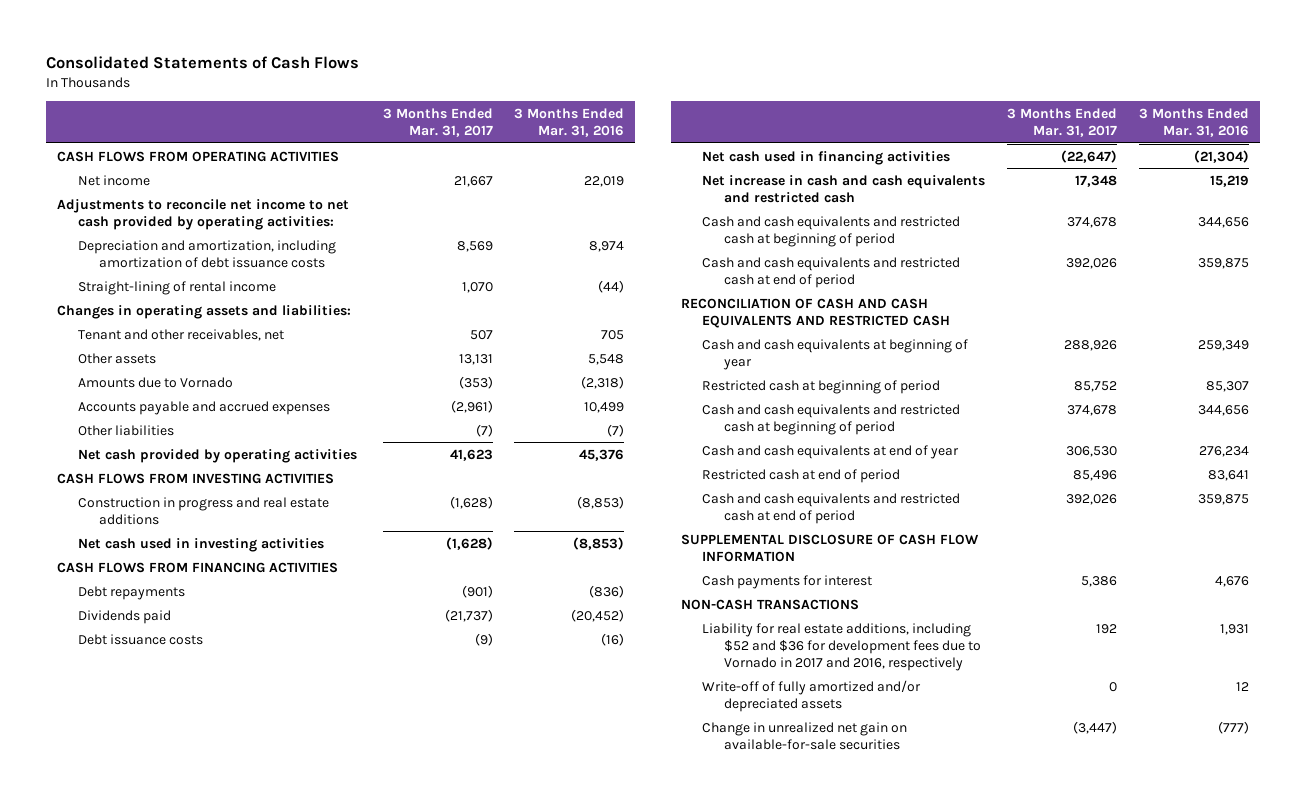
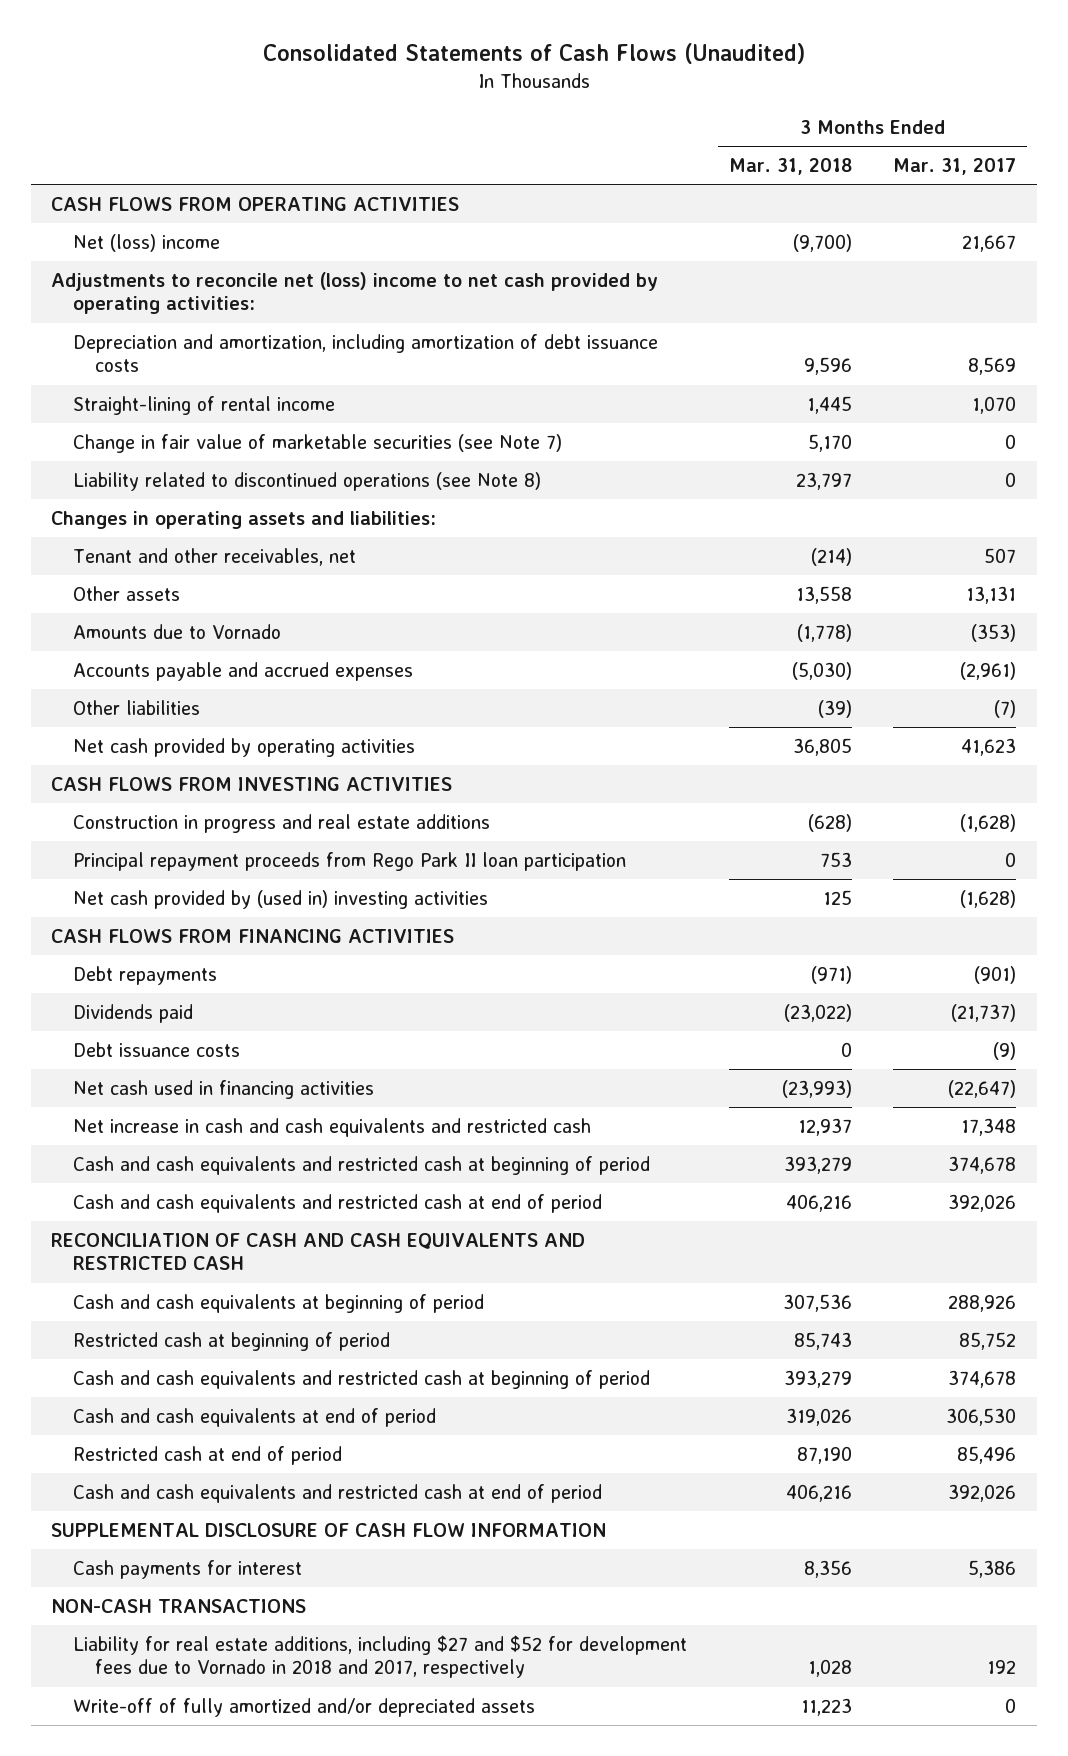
[46,56,360,70] Consolidated Statements of Cash Flows -> [262,43,805,65] Consolidated Statements of Cash Flows (Unaudited)
[514,107,625,138] 3 Months Ended Mar. 31, 2016 -> none
none -> [728,158,852,176] Mar. 31, 2018
[78,174,151,186] Net income -> [73,233,221,252] Net (loss) income
[56,198,349,230] Adjustments to reconcile net income to net cash provided by operating activities: -> [51,271,659,315] Adjustments to reconcile net (loss) income to net cash provided by operating activities:
none -> [73,433,563,453] Change in fair value of marketable securities (see Note 7)
none -> [73,471,542,491] Liability related to discontinued operations (see Note 8)
none -> [73,851,627,871] Principal repayment proceeds from Rego Park II loan participation
[78,537,325,552] Net cash used in investing activities -> [73,889,489,909] Net cash provided by (used in) investing activities
[702,338,969,370] Cash and cash equivalents at beginning of year -> [73,1293,485,1313] Cash and cash equivalents at beginning of period
[702,444,960,459] Cash and cash equivalents at end of year -> [73,1407,437,1427] Cash and cash equivalents at end of period
[702,622,981,671] Liability for real estate additions, including $52 and $36 for development fees due to Vornado in 2017 and 2016, respectively -> [73,1634,688,1679] Liability for real estate additions, including $27 and $52 for development fees due to Vornado in 2018 and 2017, respectively
[702,721,908,750] Change in unrealized net gain on available-for-sale securities -> none

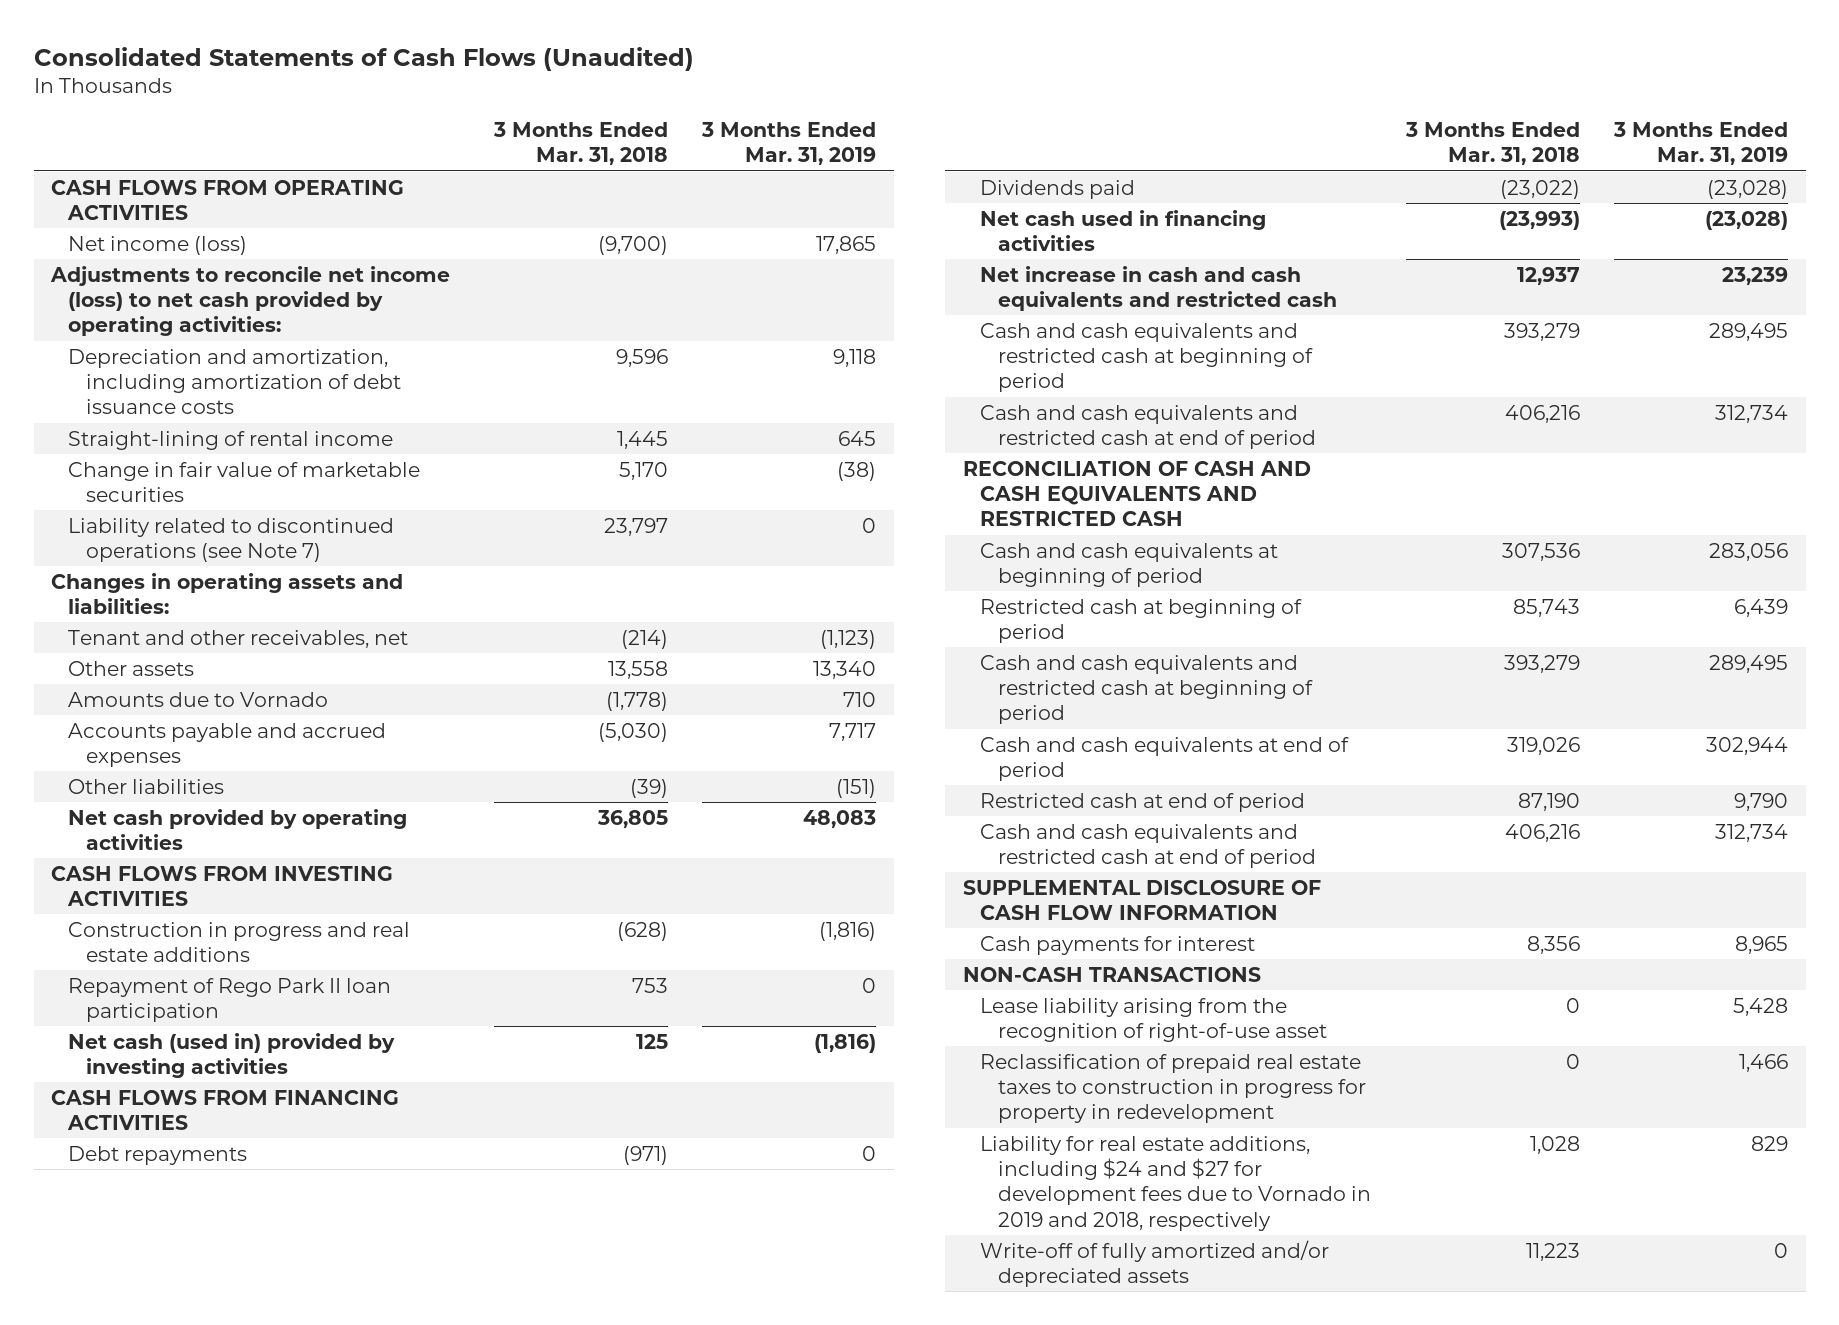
[893,158,1017,176] Mar. 31, 2017 -> none
none -> [701,121,877,166] 3 Months Ended Mar. 31, 2019
[73,233,221,252] Net (loss) income -> [68,235,248,255] Net income (loss)
[51,271,659,315] Adjustments to reconcile net (loss) income to net cash provided by operating activities: -> [49,265,450,337] Adjustments to reconcile net income (loss) to net cash provided by operating activities:
[73,433,563,453] Change in fair value of marketable securities (see Note 7) -> [68,461,421,503] Change in fair value of marketable securities
[73,471,542,491] Liability related to discontinued operations (see Note 8) -> [68,517,395,563] Liability related to discontinued operations (see Note 7)
[73,851,627,871] Principal repayment proceeds from Rego Park II loan participation -> [68,977,392,1023] Repayment of Rego Park II loan participation
[73,889,489,909] Net cash provided by (used in) investing activities -> [68,1032,396,1079] Net cash (used in) provided by investing activities
[73,1041,241,1057] Debt issuance costs -> none
none -> [980,997,1327,1043] Lease liability arising from the recognition of right-of-use asset
none -> [980,1053,1366,1124] Reclassification of prepaid real estate taxes to construction in progress for property in redevelopment
[73,1634,688,1679] Liability for real estate additions, including $27 and $52 for development fees due to Vornado in 2018 and 2017, respectively -> [980,1135,1371,1231] Liability for real estate additions, including $24 and $27 for development fees due to Vornado in 2019 and 2018, respectively

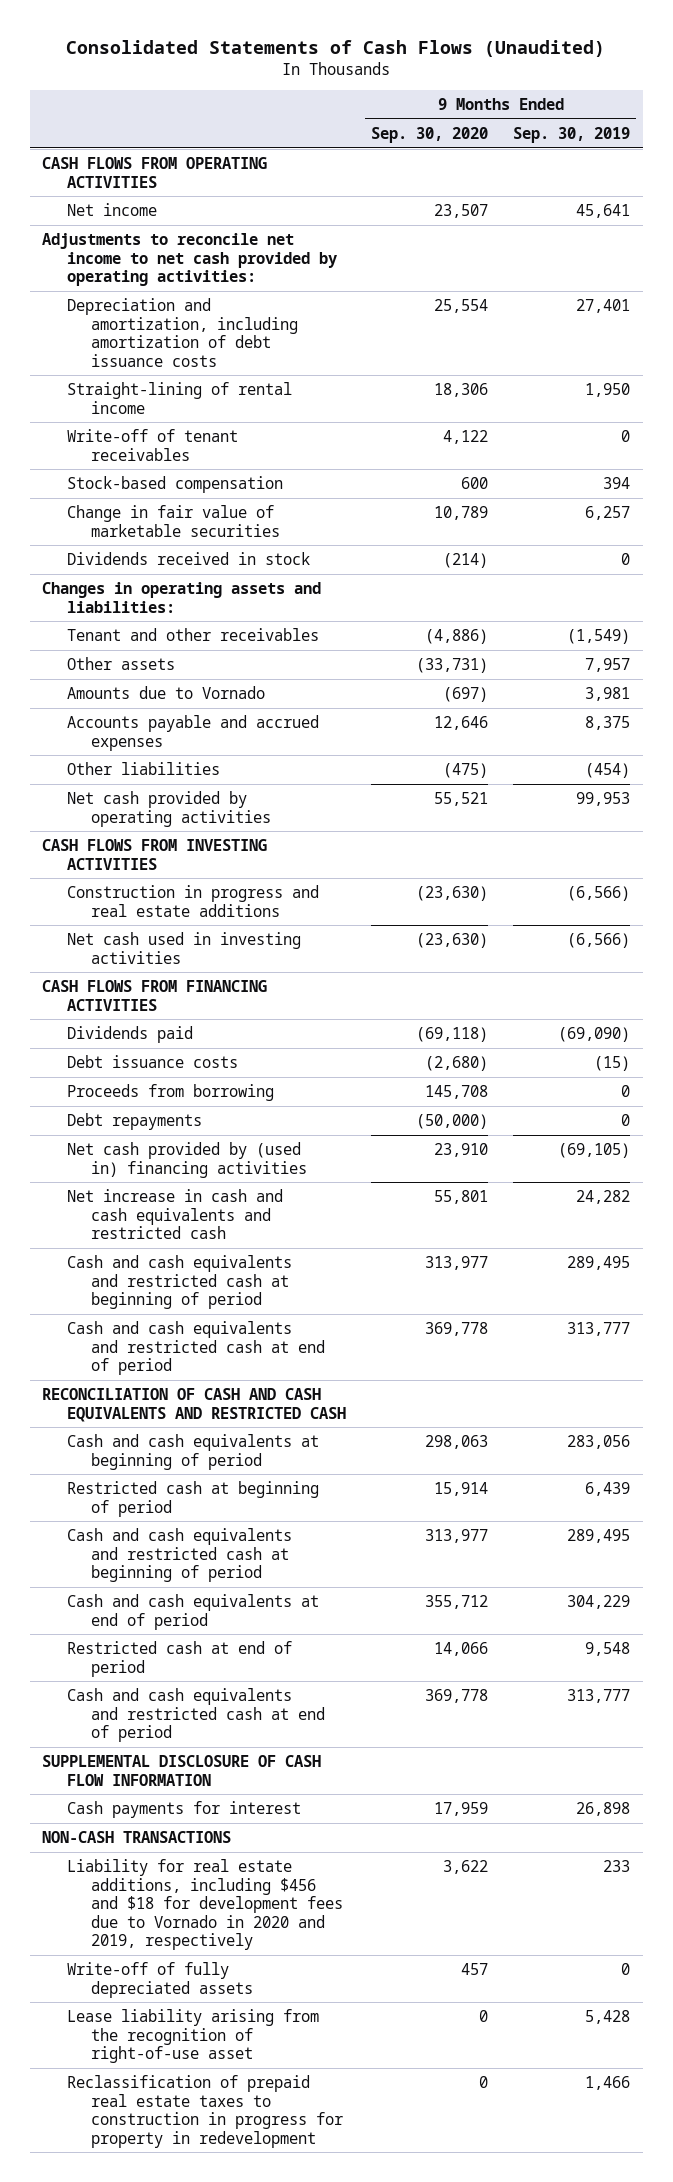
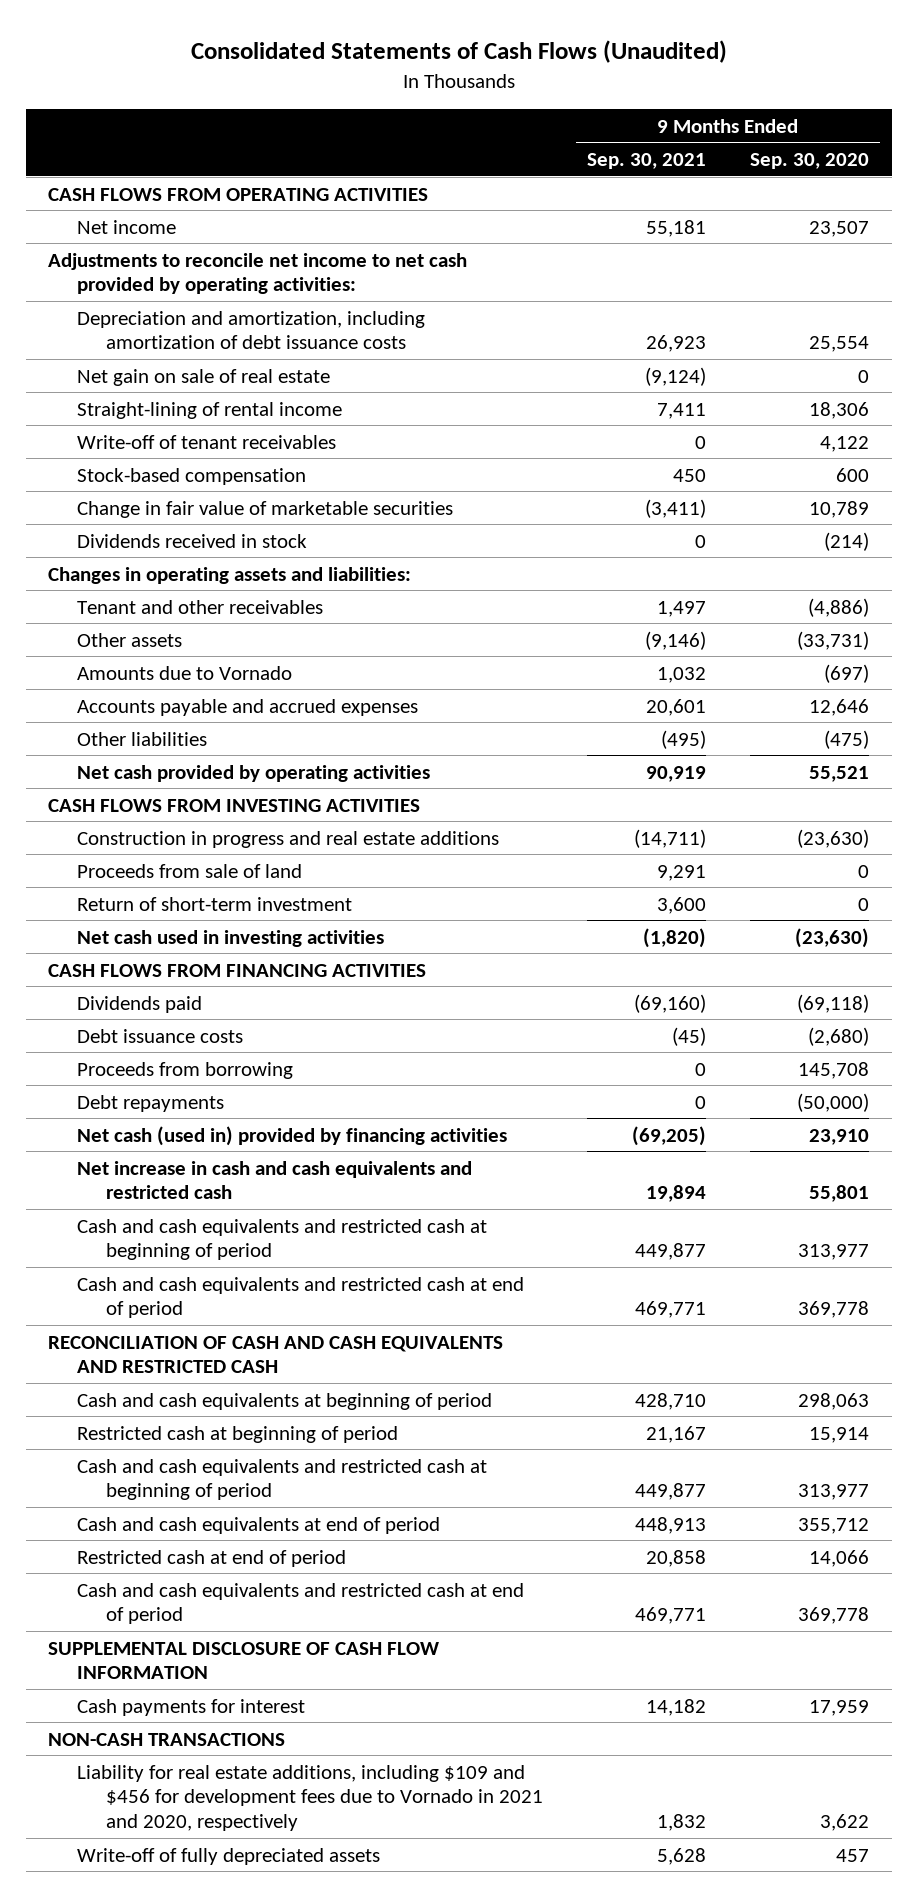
[513,126,631,143] Sep. 30, 2019 -> none
none -> [587,153,707,170] Sep. 30, 2021
none -> [77,368,331,386] Net gain on sale of real estate
none -> [77,863,303,878] Proceeds from sale of land
none -> [77,896,353,911] Return of short-term investment
[66,1141,308,1178] Net cash provided by (used in) financing activities -> [77,1125,508,1146] Net cash (used in) provided by financing activities
[66,1858,344,1951] Liability for real estate additions, including $456 and $18 for development fees due to Vornado in 2020 and 2019, respectively -> [77,1764,544,1831] Liability for real estate additions, including $109 and $456 for development fees due to Vornado in 2021 and 2020, respectively
[66,2008,319,2064] Lease liability arising from the recognition of right-of-use asset -> none
[66,2074,344,2148] Reclassification of prepaid real estate taxes to construction in progress for property in redevelopment -> none

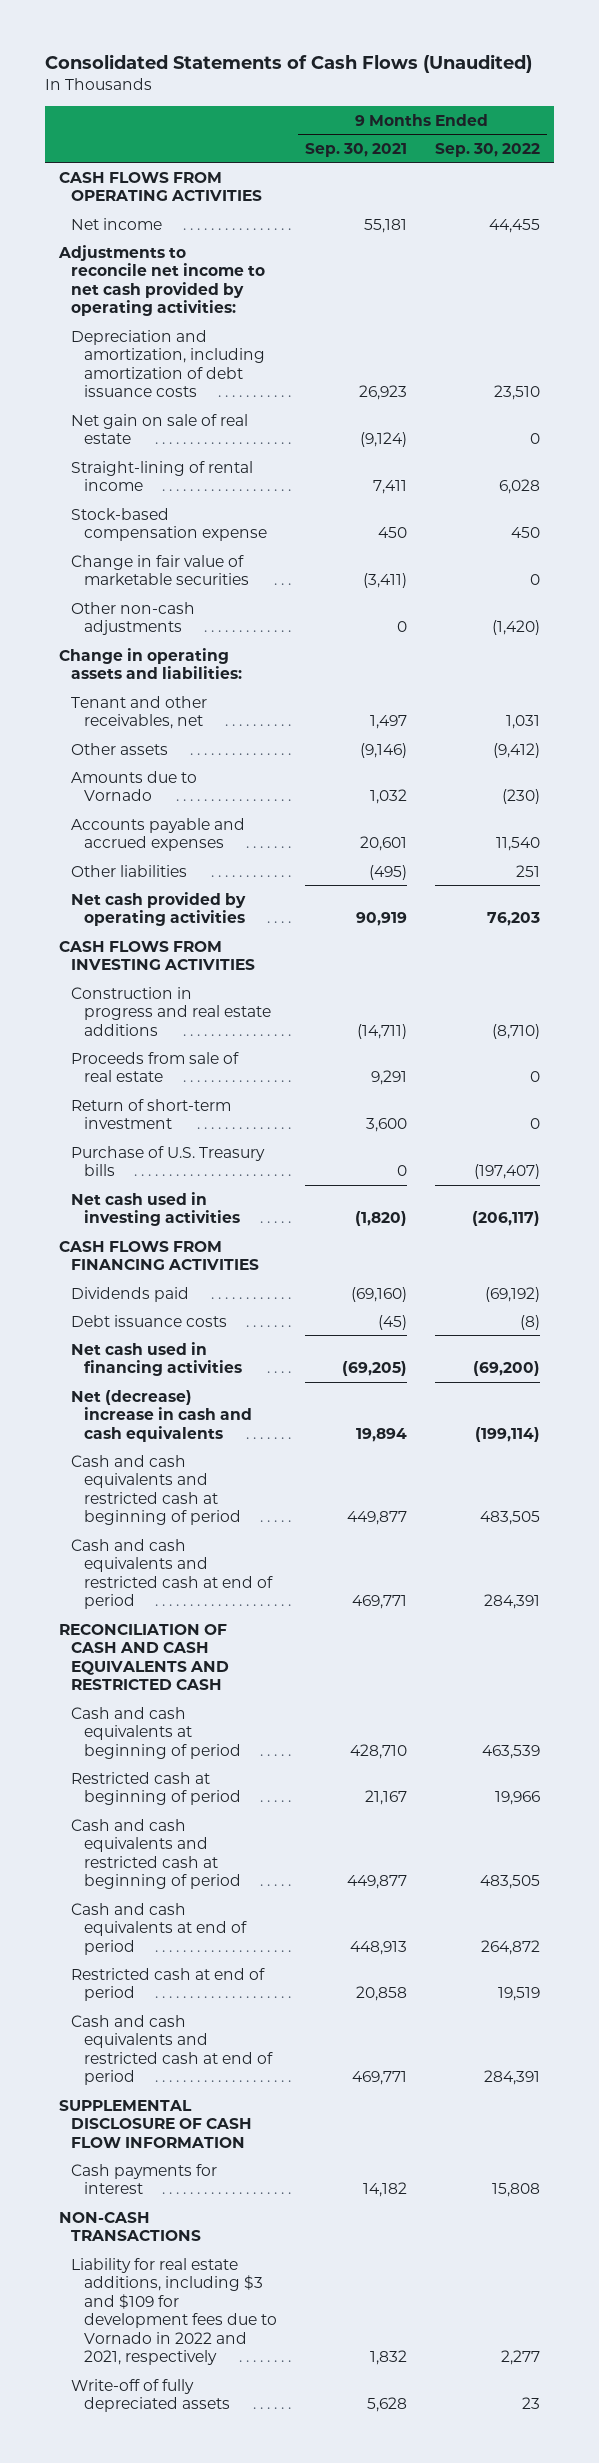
[750,153,870,170] Sep. 30, 2020 -> none
none -> [434,142,540,157] Sep. 30, 2022
[77,434,337,449] Write-off of tenant receivables -> none
[77,467,307,485] Stock-based compensation -> [71,507,267,542] Stock-based compensation expense
[77,533,308,548] Dividends received in stock -> none
none -> [71,601,196,636] Other non-cash adjustments
[48,566,412,584] Changes in operating assets and liabilities: -> [59,647,243,680] Change in operating assets and liabilities:
[77,599,324,614] Tenant and other receivables -> [71,695,208,730] Tenant and other receivables, net
[77,863,303,878] Proceeds from sale of land -> [71,1051,240,1083] Proceeds from sale of real estate
none -> [71,1145,266,1177] Purchase of U.S. Treasury bills
[77,1061,294,1079] Proceeds from borrowing -> none
[77,1094,225,1112] Debt repayments -> none
[77,1125,508,1146] Net cash (used in) provided by financing activities -> [71,1341,242,1377] Net cash used in financing activities
[77,1160,473,1200] Net increase in cash and cash equivalents and restricted cash -> [71,1389,252,1442] Net (decrease) increase in cash and cash equivalents
[77,1764,544,1831] Liability for real estate additions, including $109 and $456 for development fees due to Vornado in 2021 and 2020, respectively -> [71,2257,277,2366] Liability for real estate additions, including $3 and $109 for development fees due to Vornado in 2022 and 2021, respectively

